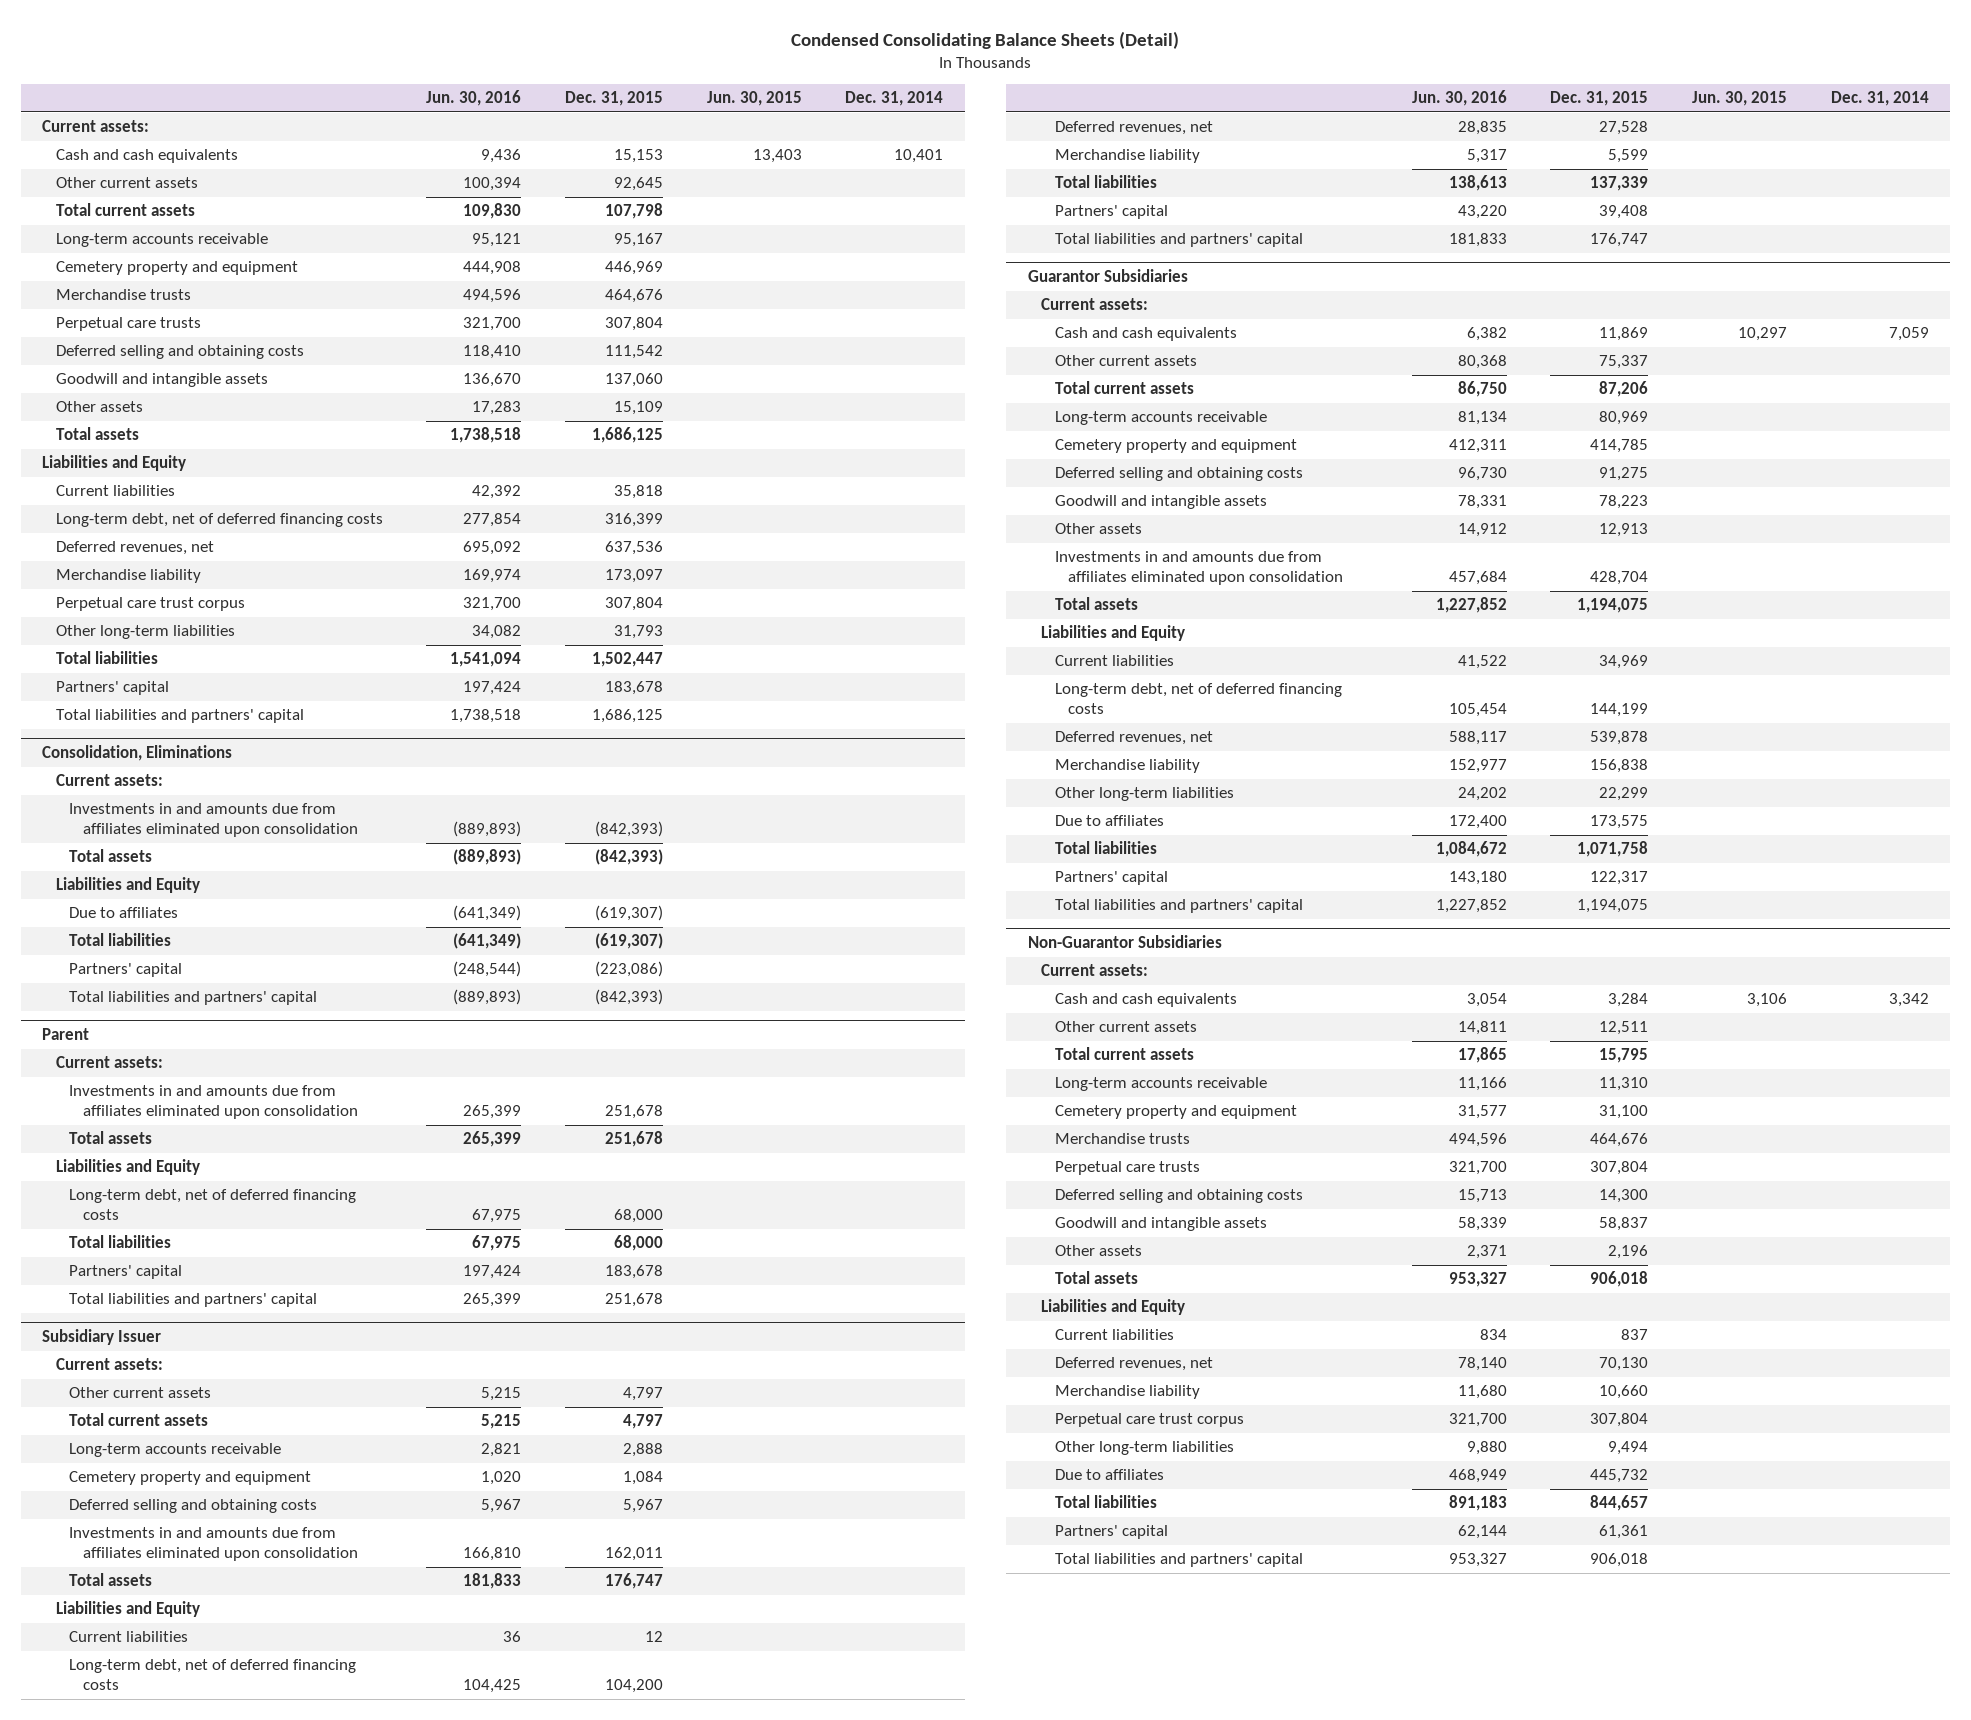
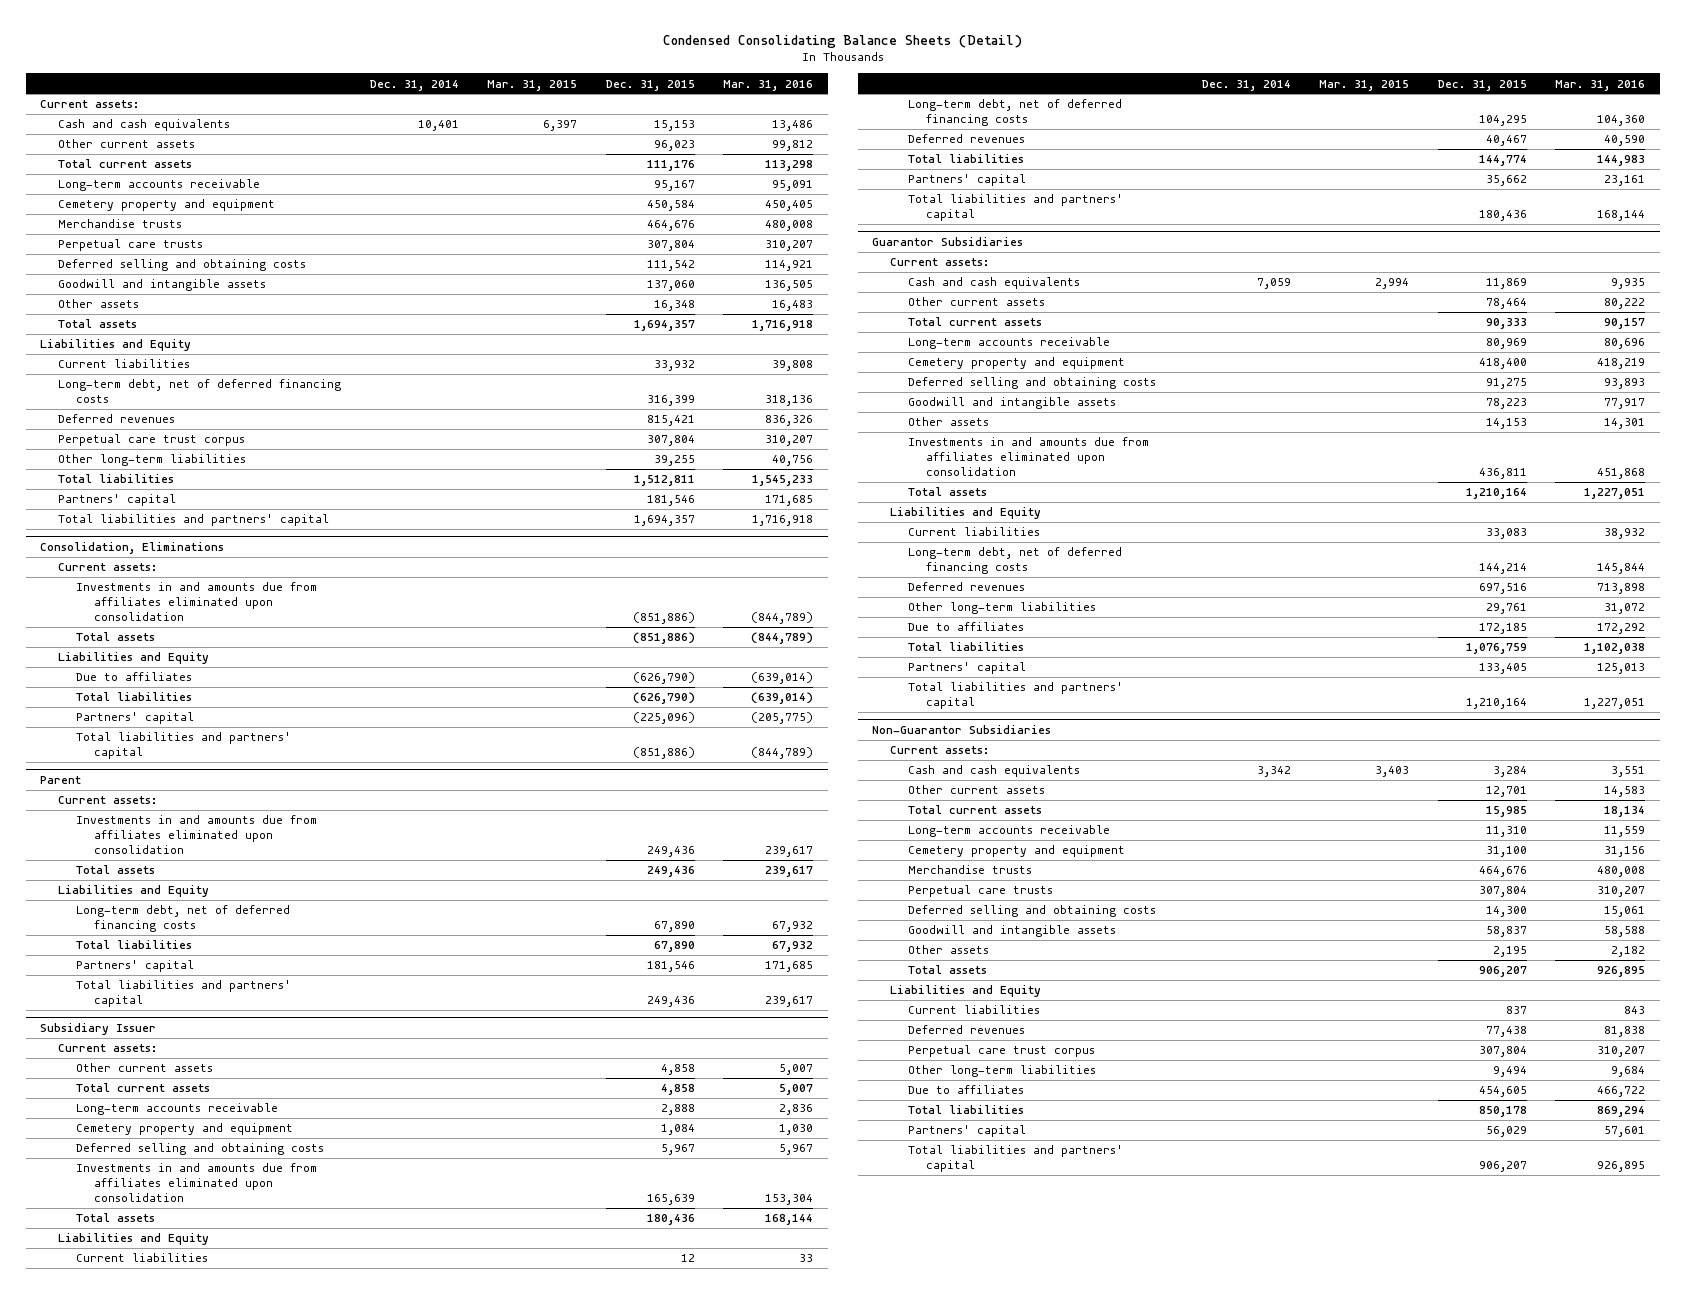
[426,90,522,107] Jun. 30, 2016 -> none
[706,91,802,107] Jun. 30, 2015 -> none
none -> [487,79,578,91] Mar. 31, 2015
none -> [723,79,814,91] Mar. 31, 2016
[614,177,664,192] 92,645 -> [653,140,695,152] 96,023
[605,203,664,220] 107,798 -> [646,160,695,172] 111,176
[605,261,664,276] 446,969 -> [646,200,695,212] 450,584
[614,401,664,416] 15,109 -> [653,300,695,312] 16,348
[592,427,664,444] 1,686,125 -> [633,320,695,332] 1,694,357
[614,485,664,500] 35,818 -> [653,360,695,372] 33,932
[55,569,201,584] Merchandise liability -> none
[55,541,214,556] Deferred revenues, net -> [58,414,176,424] Deferred revenues
[605,541,664,556] 637,536 -> [646,415,695,427] 815,421
[614,625,664,640] 31,793 -> [653,455,695,467] 39,255
[592,652,664,668] 1,502,447 -> [633,475,695,487] 1,512,811
[605,681,664,696] 183,678 -> [646,495,695,507] 181,546
[592,709,664,724] 1,686,125 -> [633,515,695,527] 1,694,357
[595,820,664,837] (842,393) -> [632,612,695,625] (851,886)
[595,849,664,866] (842,393) -> [632,632,695,645] (851,886)
[595,905,664,922] (619,307) -> [632,672,695,685] (626,790)
[595,933,664,950] (619,307) -> [632,692,695,705] (626,790)
[595,961,664,978] (223,086) -> [632,712,695,725] (225,096)
[595,989,664,1006] (842,393) -> [632,747,695,760] (851,886)
[605,1104,664,1119] 251,678 -> [646,846,695,858] 249,436
[605,1131,664,1148] 251,678 -> [646,866,695,878] 249,436
[614,1208,664,1223] 68,000 -> [653,921,695,933] 67,890
[614,1235,664,1252] 68,000 -> [653,941,695,953] 67,890
[605,1265,664,1280] 183,678 -> [646,961,695,973] 181,546
[605,1293,664,1308] 251,678 -> [646,996,695,1008] 249,436
[623,1387,664,1402] 4,797 -> [660,1064,695,1076] 4,858
[623,1414,664,1430] 4,797 -> [660,1084,695,1096] 4,858
[605,1546,664,1561] 162,011 -> [646,1194,695,1206] 165,639
[605,1573,664,1590] 176,747 -> [646,1214,695,1226] 180,436
[1054,149,1200,164] Merchandise liability -> none
[605,1678,664,1693] 104,200 -> [1478,115,1527,127] 104,295
[1054,121,1213,136] Deferred revenues, net -> [907,134,1025,144] Deferred revenues
[1599,121,1649,136] 27,528 -> [1485,135,1527,147] 40,467
[1590,176,1649,192] 137,339 -> [1478,155,1527,167] 144,774
[1599,205,1649,220] 39,408 -> [1485,175,1527,187] 35,662
[1590,233,1649,248] 176,747 -> [1478,210,1527,222] 180,436
[1599,355,1649,370] 75,337 -> [1485,298,1527,310] 78,464
[1599,381,1649,398] 87,206 -> [1485,318,1527,330] 90,333
[1590,439,1649,454] 414,785 -> [1478,358,1527,370] 418,400
[1599,523,1649,538] 12,913 -> [1485,418,1527,430] 14,153
[1590,570,1649,585] 428,704 -> [1478,468,1527,480] 436,811
[1577,598,1649,614] 1,194,075 -> [1465,488,1527,500] 1,210,164
[1054,759,1200,774] Merchandise liability -> none
[1599,655,1649,670] 34,969 -> [1485,528,1527,540] 33,083
[1590,702,1649,717] 144,199 -> [1478,563,1527,575] 144,214
[1054,731,1213,746] Deferred revenues, net -> [907,582,1025,592] Deferred revenues
[1590,731,1649,746] 539,878 -> [1478,583,1527,595] 697,516
[1599,787,1649,802] 22,299 -> [1485,603,1527,615] 29,761
[1590,815,1649,830] 173,575 -> [1478,623,1527,635] 172,185
[1577,841,1649,858] 1,071,758 -> [1465,643,1527,655] 1,076,759
[1590,871,1649,886] 122,317 -> [1478,663,1527,675] 133,405
[1577,899,1649,914] 1,194,075 -> [1465,698,1527,710] 1,210,164
[1599,1021,1649,1036] 12,511 -> [1485,786,1527,798] 12,701
[1599,1048,1649,1064] 15,795 -> [1485,806,1527,818] 15,985
[1608,1245,1649,1260] 2,196 -> [1492,946,1527,958] 2,195
[1590,1271,1649,1288] 906,018 -> [1478,966,1527,978] 906,207
[1054,1385,1200,1400] Merchandise liability -> none
[1054,1357,1213,1372] Deferred revenues, net -> [907,1025,1025,1035] Deferred revenues
[1599,1357,1649,1372] 70,130 -> [1485,1026,1527,1038] 77,438
[1590,1469,1649,1484] 445,732 -> [1478,1086,1527,1098] 454,605
[1590,1495,1649,1512] 844,657 -> [1478,1106,1527,1118] 850,178
[1599,1525,1649,1540] 61,361 -> [1485,1126,1527,1138] 56,029
[1590,1553,1649,1568] 906,018 -> [1478,1161,1527,1173] 906,207

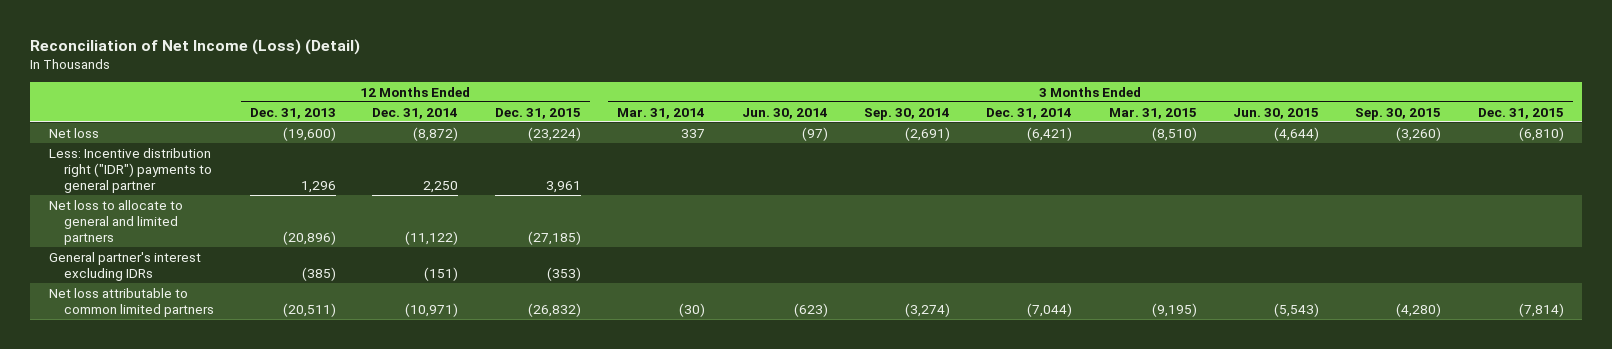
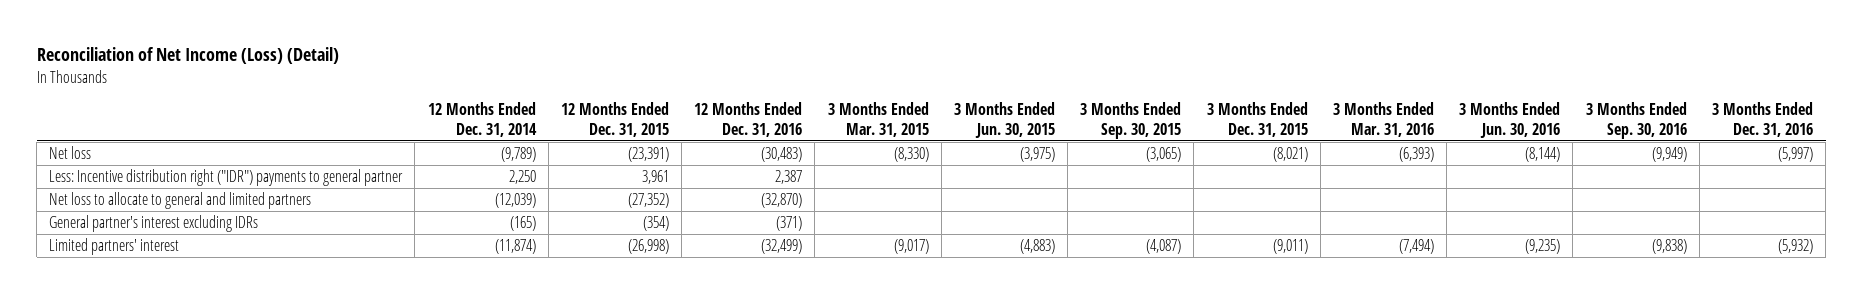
[249,107,336,119] Dec. 31, 2013 -> none
[617,107,706,119] Mar. 31, 2014 -> none
[741,107,828,119] Jun. 30, 2014 -> none
[863,107,950,120] Sep. 30, 2014 -> none
[986,107,1073,119] Dec. 31, 2014 -> none
none -> [694,102,803,137] 12 Months Ended Dec. 31, 2016
none -> [1332,102,1434,137] 3 Months Ended Mar. 31, 2016
none -> [1459,102,1561,138] 3 Months Ended Jun. 30, 2016
none -> [1585,102,1687,139] 3 Months Ended Sep. 30, 2016
none -> [1711,102,1813,137] 3 Months Ended Dec. 31, 2016
[413,126,459,141] (8,872) -> [500,147,536,163] (9,789)
[527,126,581,141] (23,224) -> [627,147,669,163] (23,391)
[1151,126,1197,141] (8,510) -> [893,147,929,163] (8,330)
[1274,126,1320,141] (4,644) -> [1019,147,1055,163] (3,975)
[1396,126,1442,141] (3,260) -> [1146,147,1182,163] (3,065)
[1518,126,1564,141] (6,810) -> [1272,147,1308,163] (8,021)
[405,230,459,245] (11,122) -> [494,193,536,209] (12,039)
[527,230,581,245] (27,185) -> [627,193,669,209] (27,352)
[424,266,459,281] (151) -> [509,216,536,232] (165)
[546,266,581,281] (353) -> [642,216,669,232] (354)
[48,287,214,317] Net loss attributable to common limited partners -> [49,238,180,256] Limited partners' interest
[405,302,459,317] (10,971) -> [494,239,536,255] (11,874)
[527,302,581,317] (26,832) -> [627,239,669,255] (26,998)
[1151,302,1197,317] (9,195) -> [893,239,929,255] (9,017)
[1274,302,1320,317] (5,543) -> [1019,239,1055,255] (4,883)
[1396,302,1442,317] (4,280) -> [1146,239,1182,255] (4,087)
[1518,302,1564,317] (7,814) -> [1272,239,1308,255] (9,011)

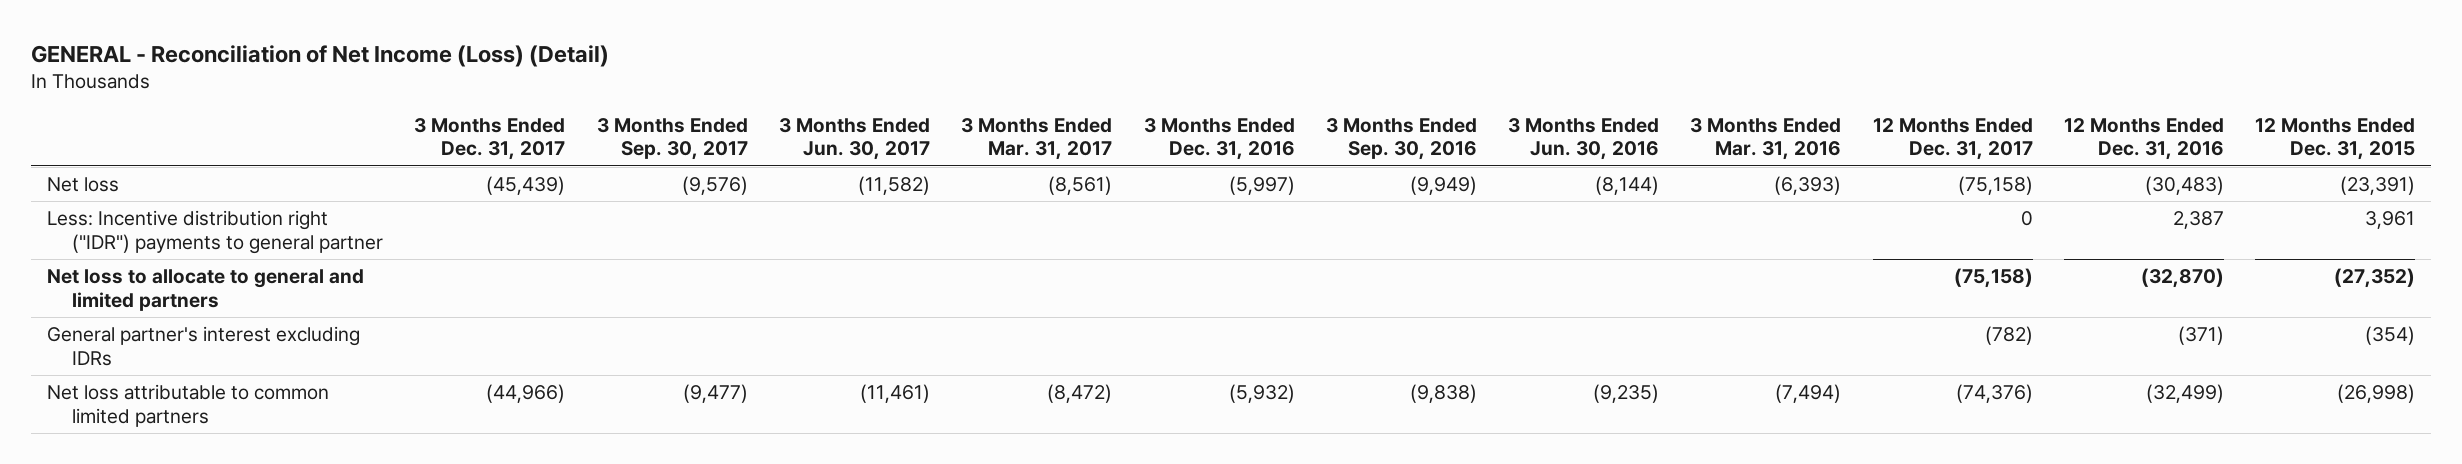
[36,47,339,65] Reconciliation of Net Income (Loss) (Detail) -> [31,44,610,67] GENERAL - Reconciliation of Net Income (Loss) (Detail)
[427,102,537,137] 12 Months Ended Dec. 31, 2014 -> none
[827,102,929,137] 3 Months Ended Mar. 31, 2015 -> none
[953,102,1055,138] 3 Months Ended Jun. 30, 2015 -> none
[1080,102,1182,139] 3 Months Ended Sep. 30, 2015 -> none
[1206,102,1308,137] 3 Months Ended Dec. 31, 2015 -> none
none -> [414,117,566,161] 3 Months Ended Dec. 31, 2017
none -> [596,117,748,161] 3 Months Ended Sep. 30, 2017
none -> [779,117,931,161] 3 Months Ended Jun. 30, 2017
none -> [961,117,1113,161] 3 Months Ended Mar. 31, 2017
none -> [1872,117,2033,161] 12 Months Ended Dec. 31, 2017
[49,238,180,256] Limited partners' interest -> [47,384,330,427] Net loss attributable to common limited partners

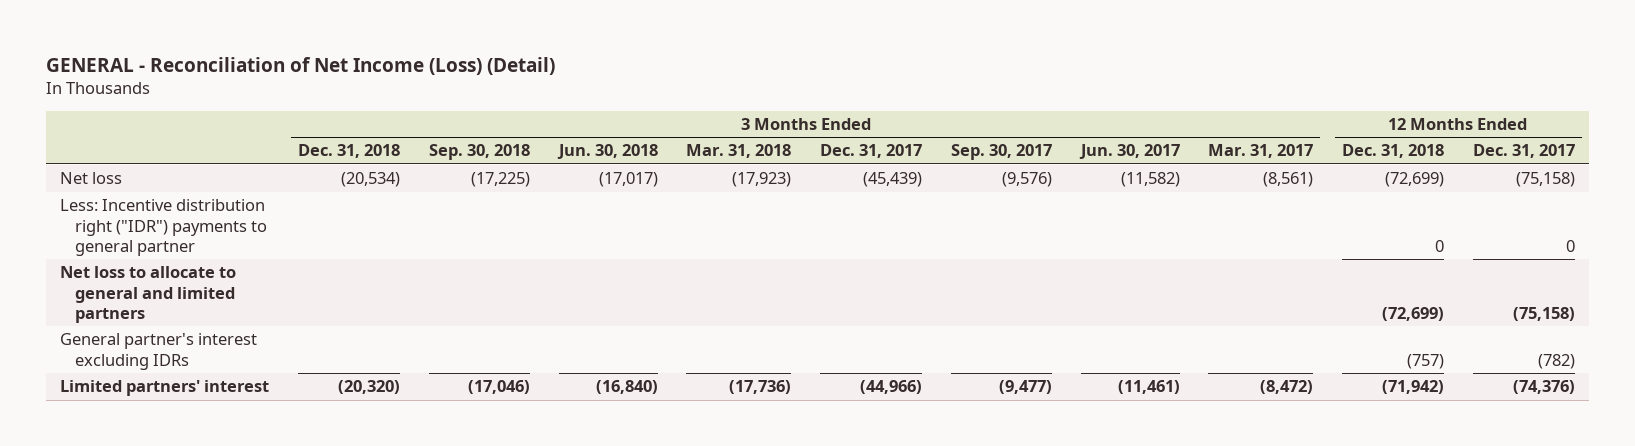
[1143,117,1295,161] 3 Months Ended Dec. 31, 2016 -> none
[1325,117,1477,161] 3 Months Ended Sep. 30, 2016 -> none
[1508,117,1660,161] 3 Months Ended Jun. 30, 2016 -> none
[1690,117,1842,161] 3 Months Ended Mar. 31, 2016 -> none
[2063,117,2224,161] 12 Months Ended Dec. 31, 2016 -> none
[2255,117,2416,161] 12 Months Ended Dec. 31, 2015 -> none
none -> [298,144,401,159] Dec. 31, 2018
none -> [428,144,530,161] Sep. 30, 2018
none -> [556,144,658,160] Jun. 30, 2018
none -> [686,144,792,159] Mar. 31, 2018
none -> [1342,144,1445,159] Dec. 31, 2018
[47,384,330,427] Net loss attributable to common limited partners -> [60,380,270,397] Limited partners' interest

